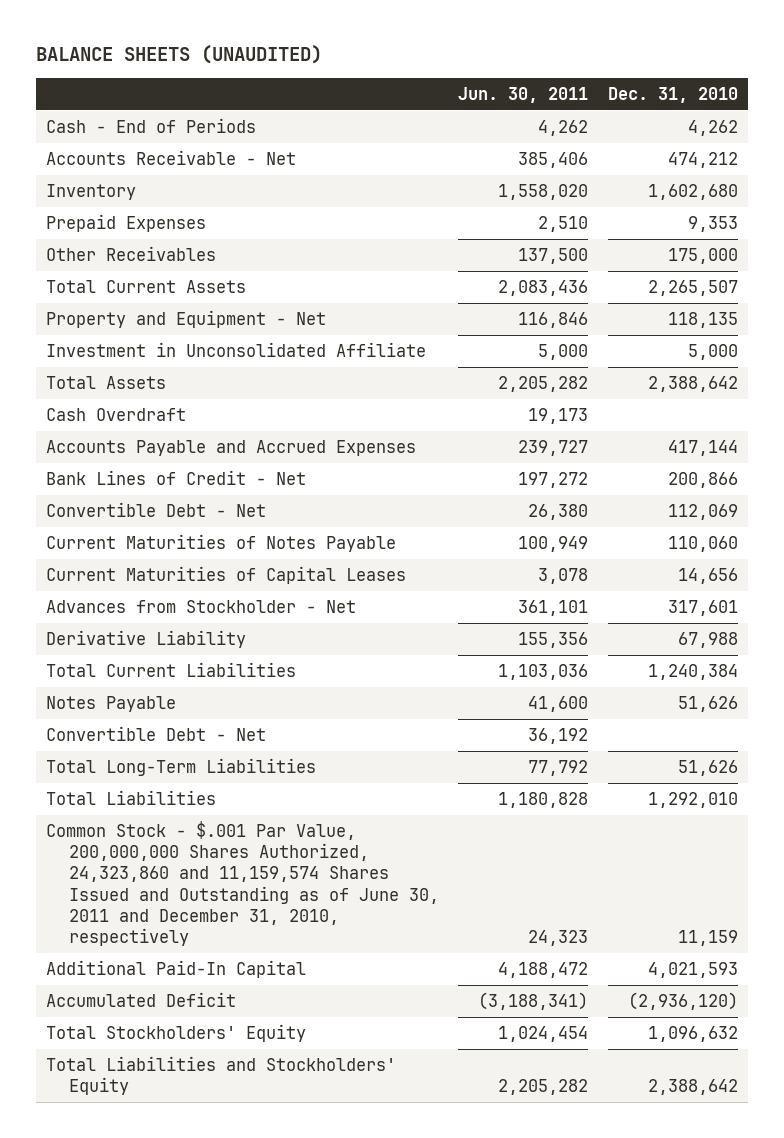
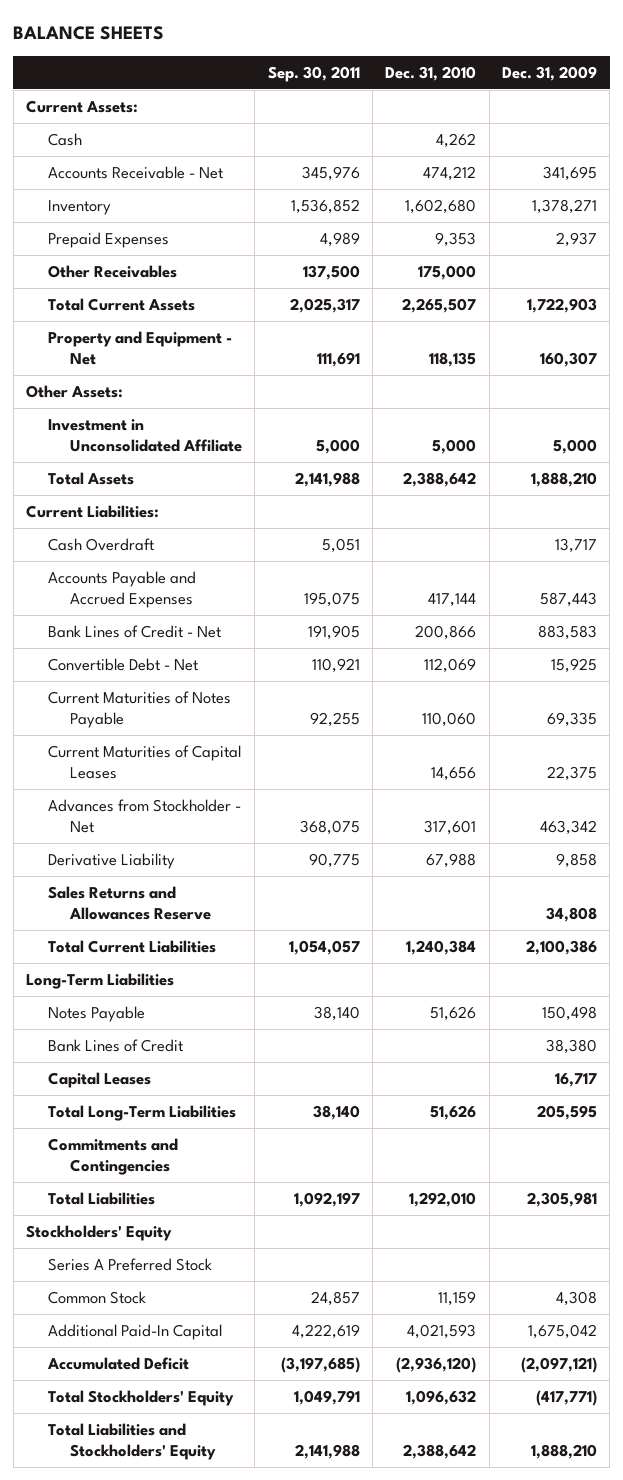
[35,45,322,65] BALANCE SHEETS (UNAUDITED) -> [13,26,165,41] BALANCE SHEETS
[458,86,589,103] Jun. 30, 2011 -> none
none -> [267,65,360,82] Sep. 30, 2011
none -> [501,65,597,81] Dec. 31, 2009
none -> [26,100,139,114] Current Assets:
[45,117,256,133] Cash - End of Periods -> [48,133,83,147] Cash
none -> [26,385,124,399] Other Assets:
none -> [26,505,160,519] Current Liabilities:
none -> [48,886,212,921] Sales Returns and Allowances Reserve
none -> [26,973,175,990] Long-Term Liabilities
[45,725,266,741] Convertible Debt - Net -> none
none -> [48,1039,184,1053] Bank Lines of Credit
none -> [48,1072,152,1089] Capital Leases
none -> [48,1138,179,1176] Commitments and Contingencies
none -> [26,1225,173,1242] Stockholders' Equity
none -> [48,1258,213,1272] Series A Preferred Stock
[45,820,439,947] Common Stock - $.001 Par Value, 200,000,000 Shares Authorized, 24,323,860 and 11,159,574 Shares Issued and Outstanding as of June 30, 2011 and December 31, 2010, respectively -> [48,1291,147,1305] Common Stock

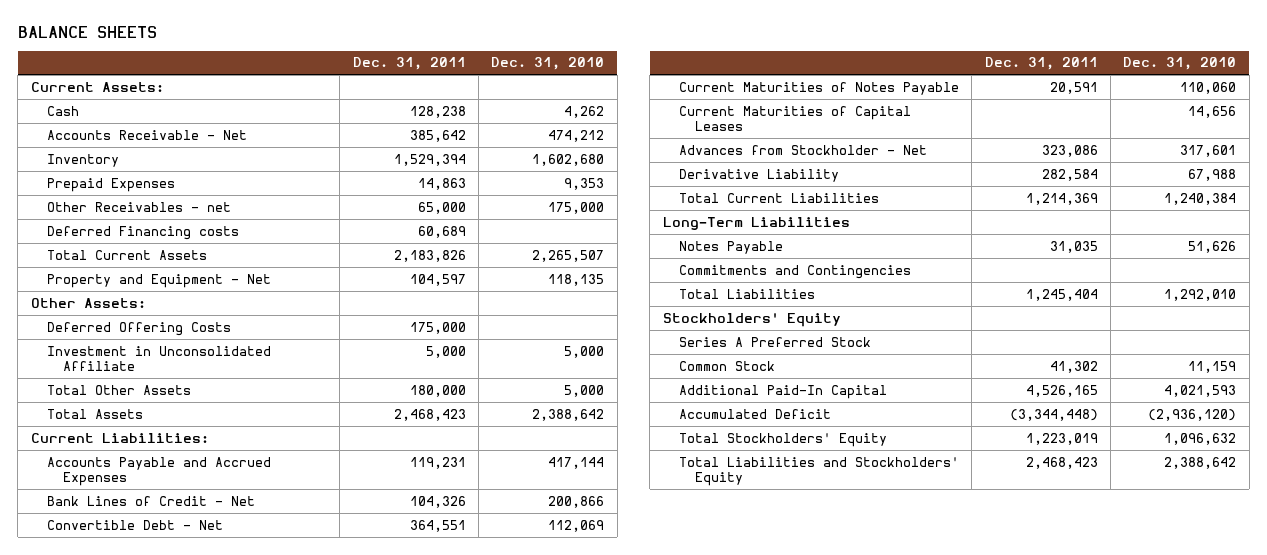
[267,65,360,82] Sep. 30, 2011 -> none
[501,65,597,81] Dec. 31, 2009 -> none
none -> [352,57,466,71] Dec. 31, 2011
[48,265,178,279] Other Receivables -> [46,201,231,212] Other Receivables - net
none -> [46,225,239,240] Deferred Financing costs
none -> [46,321,231,336] Deferred Offering Costs
none -> [46,384,191,395] Total Other Assets
[48,538,155,552] Cash Overdraft -> none
[48,886,212,921] Sales Returns and Allowances Reserve -> none
[48,1039,184,1053] Bank Lines of Credit -> none
[48,1072,152,1089] Capital Leases -> none
[48,1105,237,1122] Total Long-Term Liabilities -> none

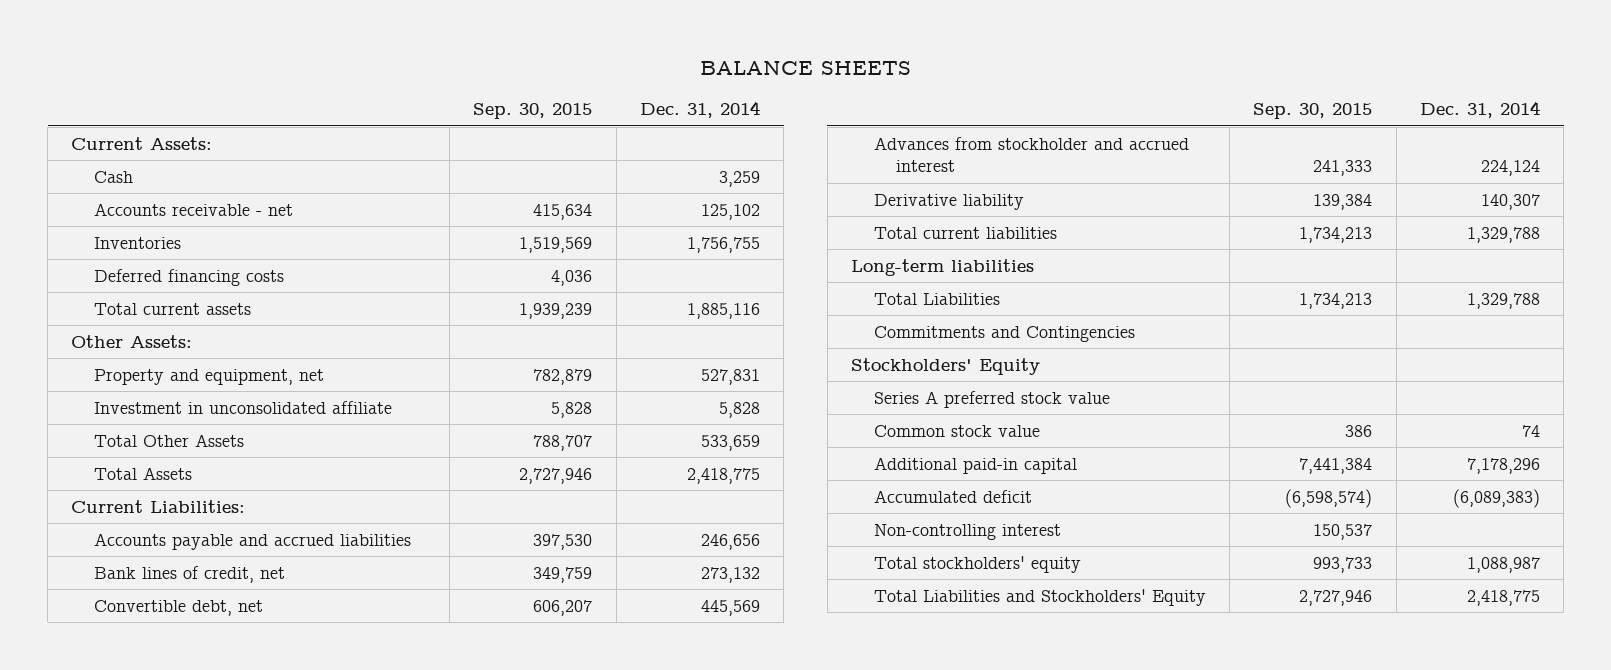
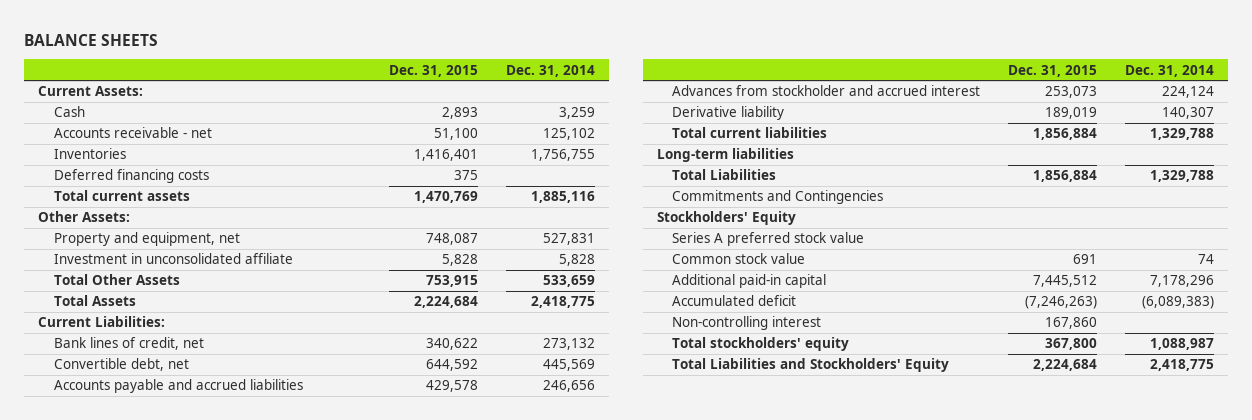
[473,102,593,119] Sep. 30, 2015 -> none
none -> [389,64,479,77] Dec. 31, 2015
[93,532,411,550] Accounts payable and accrued liabilities -> [53,379,303,394] Accounts payable and accrued liabilities

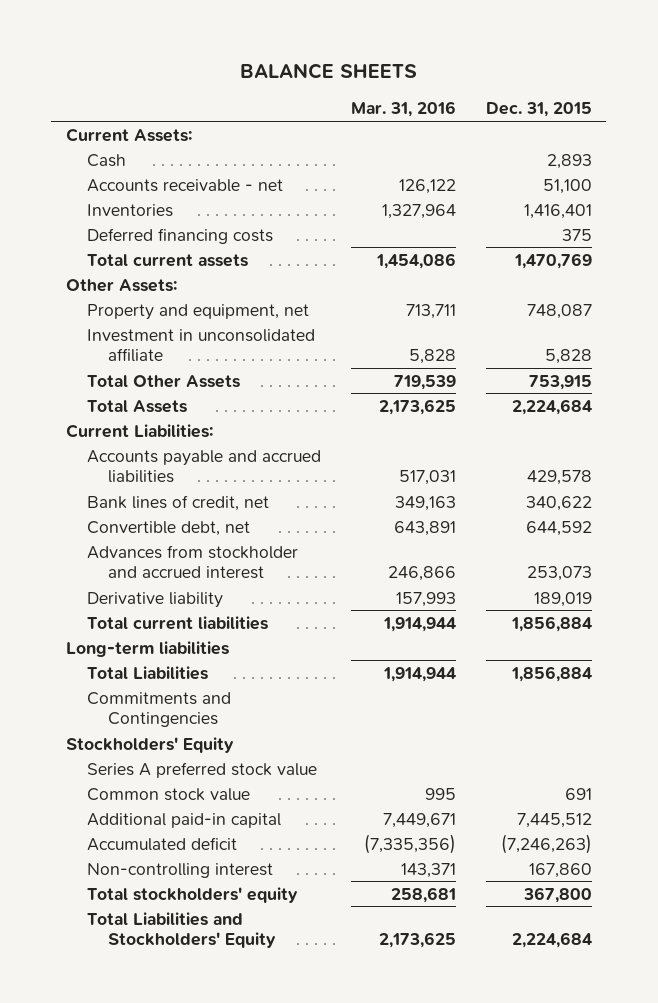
[506,64,596,77] Dec. 31, 2014 -> none
none -> [350,101,456,118] Mar. 31, 2016
[53,379,303,394] Accounts payable and accrued liabilities -> [87,449,322,484] Accounts payable and accrued liabilities

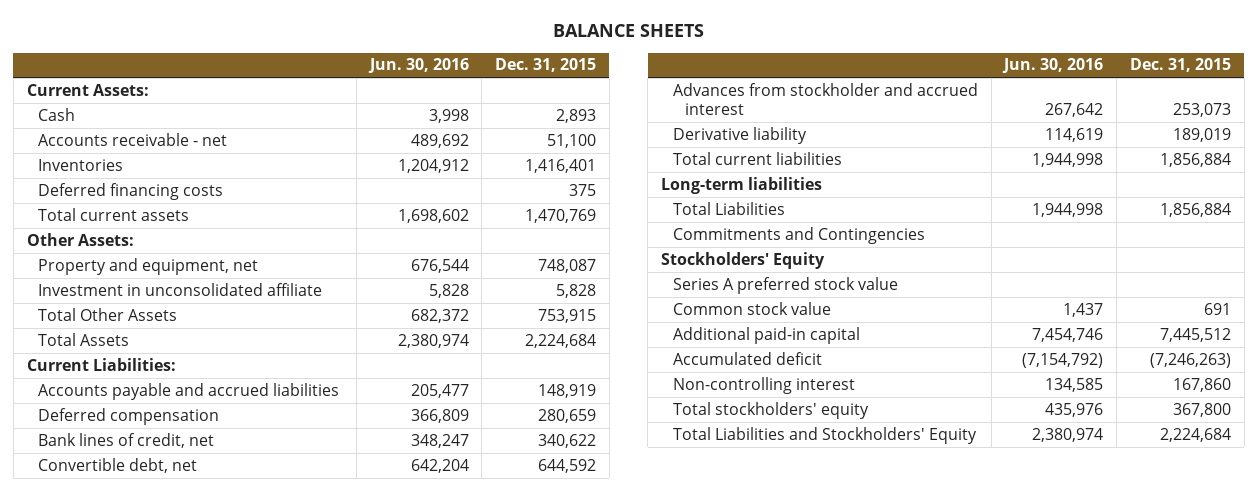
[350,101,456,118] Mar. 31, 2016 -> none
none -> [367,58,469,74] Jun. 30, 2016
[526,470,592,486] 429,578 -> [538,383,597,398] 148,919
none -> [38,407,220,425] Deferred compensation

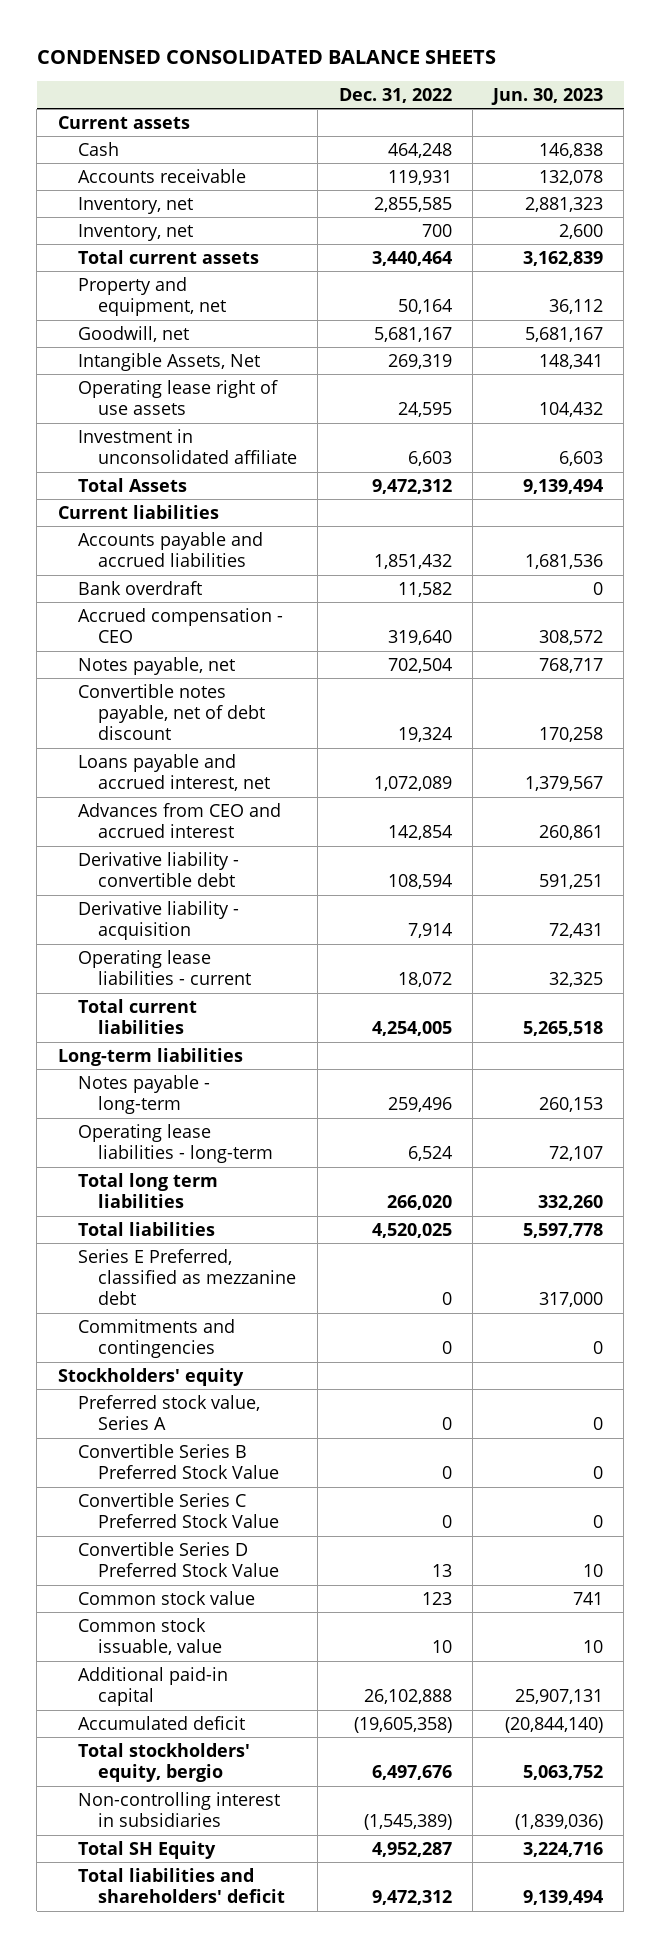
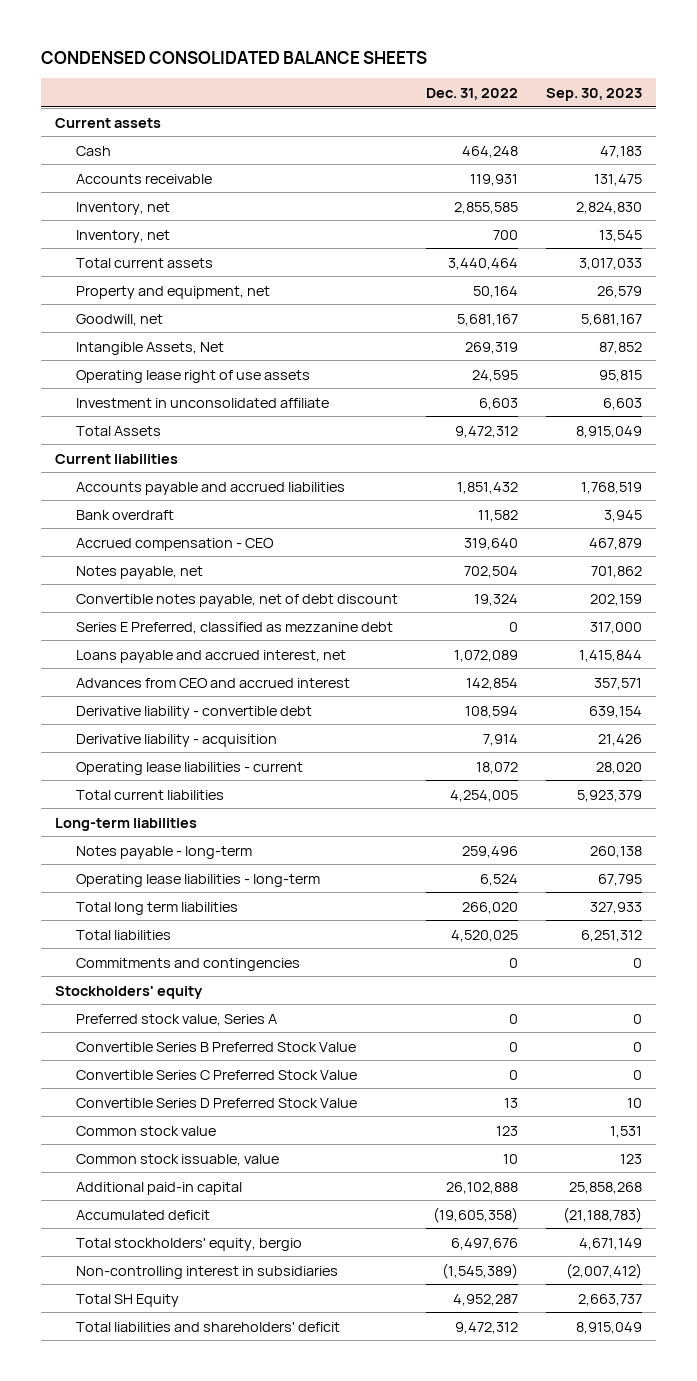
[491,87,604,105] Jun. 30, 2023 -> none
none -> [546,87,643,101] Sep. 30, 2023
[77,1248,296,1306] Series E Preferred, classified as mezzanine debt -> [75,621,393,634] Series E Preferred, classified as mezzanine debt

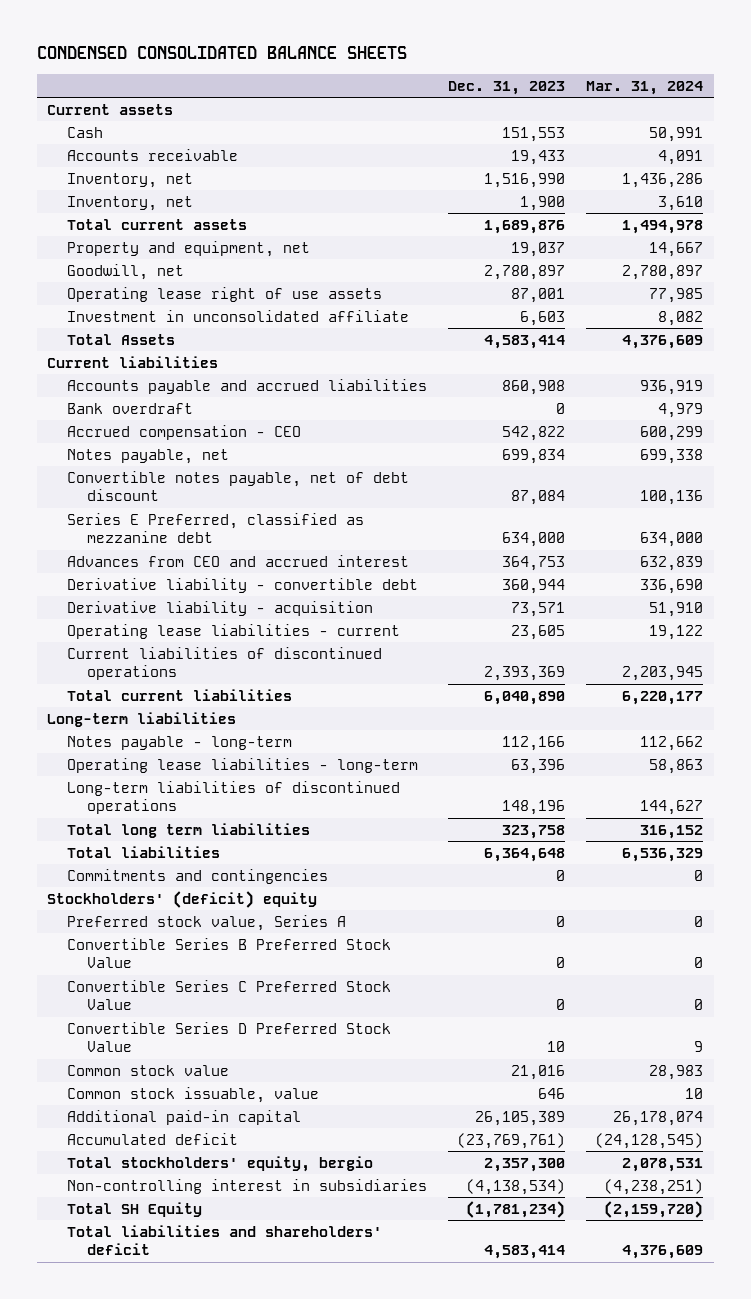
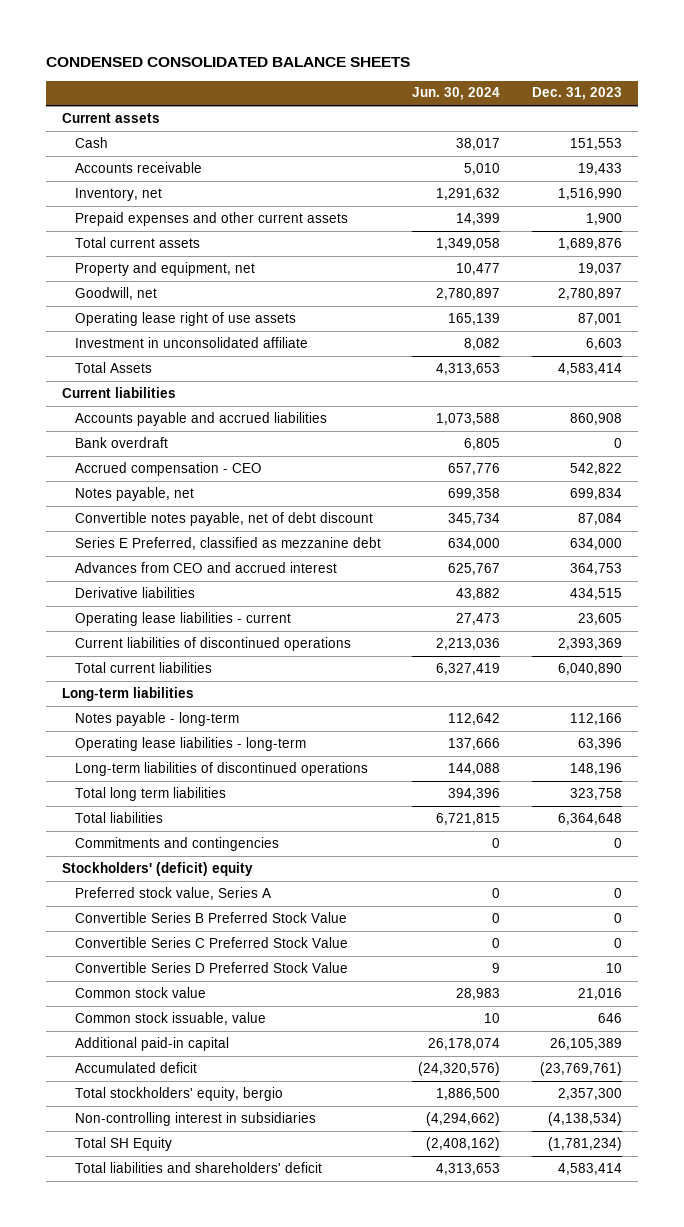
[586,80,704,95] Mar. 31, 2024 -> none
none -> [412,87,501,101] Jun. 30, 2024
[67,195,194,211] Inventory, net -> [74,211,348,226] Prepaid expenses and other current assets
[67,600,374,616] Derivative liability - acquisition -> none
[67,577,419,593] Derivative liability - convertible debt -> [74,586,195,598] Derivative liabilities
[502,578,566,594] 360,944 -> [569,587,622,600] 434,515

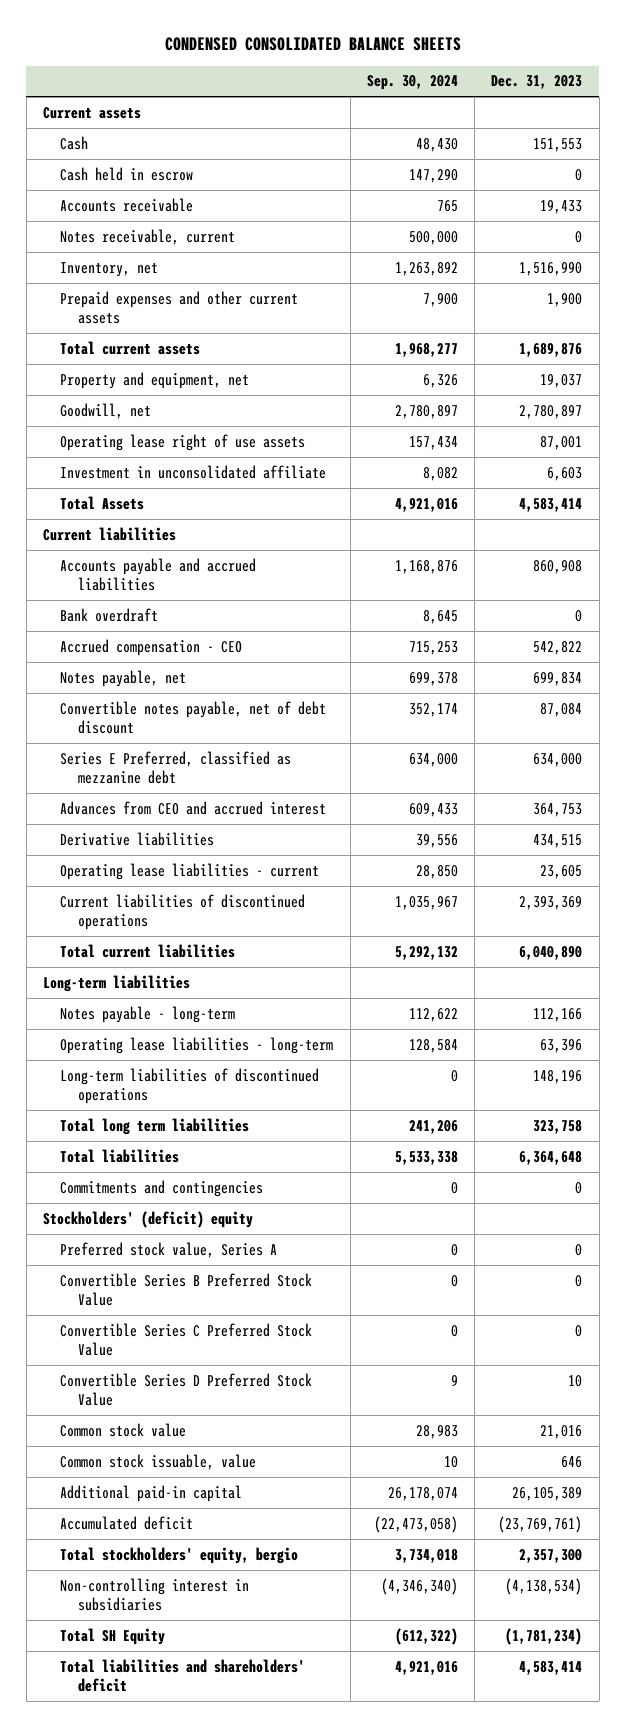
[412,87,501,101] Jun. 30, 2024 -> none
none -> [366,75,458,91] Sep. 30, 2024
none -> [60,166,194,181] Cash held in escrow
none -> [60,228,236,245] Notes receivable, current

